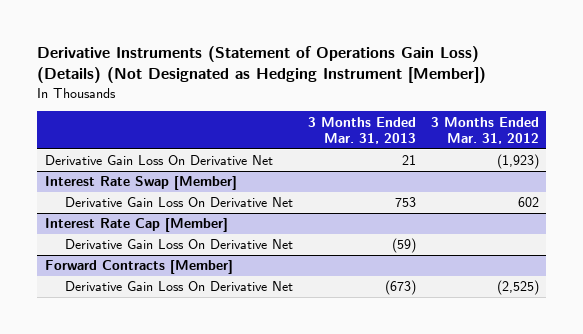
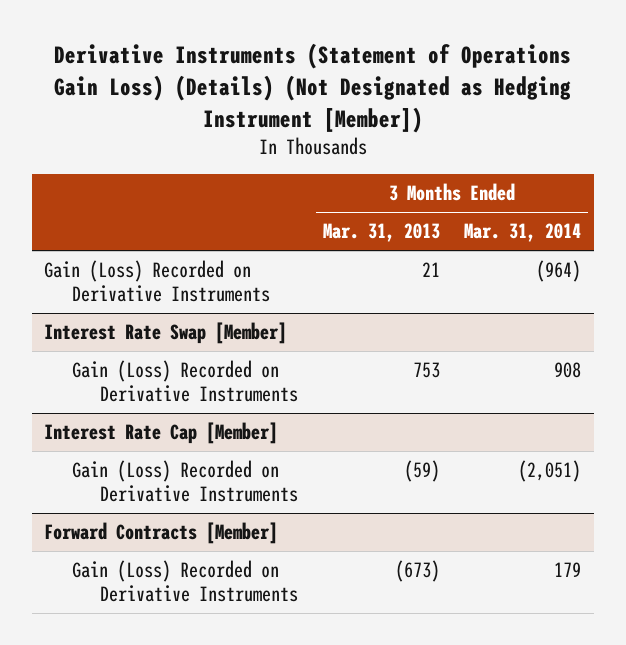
[430,116,539,144] 3 Months Ended Mar. 31, 2012 -> none
none -> [464,223,582,243] Mar. 31, 2014
[44,155,273,166] Derivative Gain Loss On Derivative Net -> [44,260,271,303] Gain (Loss) Recorded on Derivative Instruments
[64,197,293,208] Derivative Gain Loss On Derivative Net -> [72,360,298,403] Gain (Loss) Recorded on Derivative Instruments
[64,239,293,250] Derivative Gain Loss On Derivative Net -> [72,460,298,503] Gain (Loss) Recorded on Derivative Instruments
[64,281,293,292] Derivative Gain Loss On Derivative Net -> [72,560,298,603] Gain (Loss) Recorded on Derivative Instruments

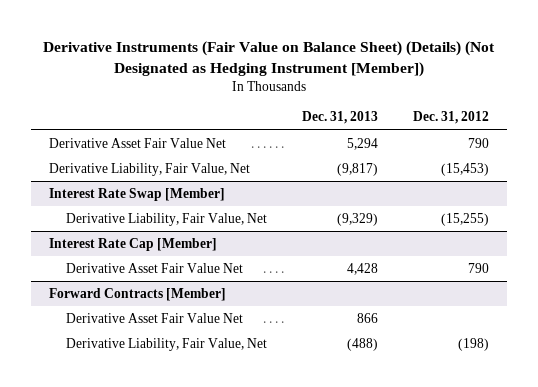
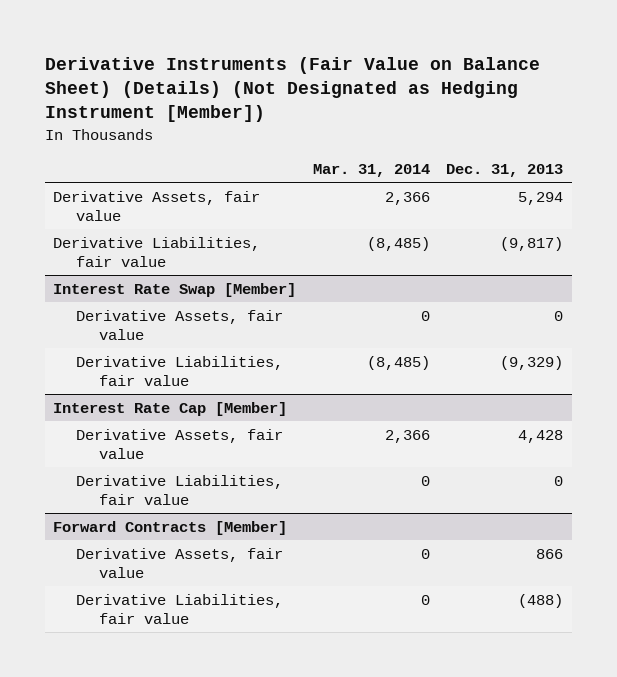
[413,111,490,125] Dec. 31, 2012 -> none
none -> [312,163,430,177] Mar. 31, 2014
[48,138,226,149] Derivative Asset Fair Value Net -> [53,190,261,222] Derivative Assets, fair value
[48,163,250,177] Derivative Liability, Fair Value, Net -> [53,236,261,268] Derivative Liabilities, fair value
none -> [76,309,284,341] Derivative Assets, fair value
[65,213,267,227] Derivative Liability, Fair Value, Net -> [76,355,284,387] Derivative Liabilities, fair value
[65,263,243,274] Derivative Asset Fair Value Net -> [76,428,284,460] Derivative Assets, fair value
none -> [76,474,284,506] Derivative Liabilities, fair value
[65,313,243,324] Derivative Asset Fair Value Net -> [76,547,284,579] Derivative Assets, fair value
[65,338,267,352] Derivative Liability, Fair Value, Net -> [76,593,284,625] Derivative Liabilities, fair value

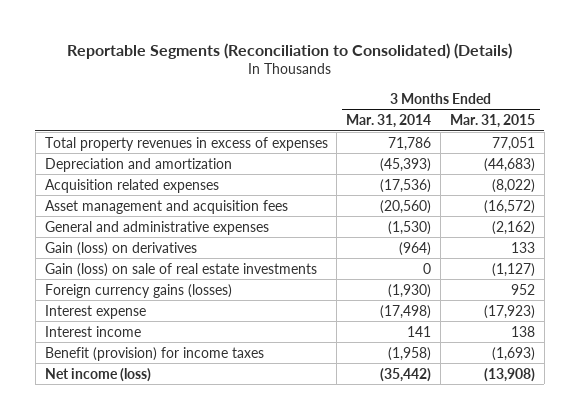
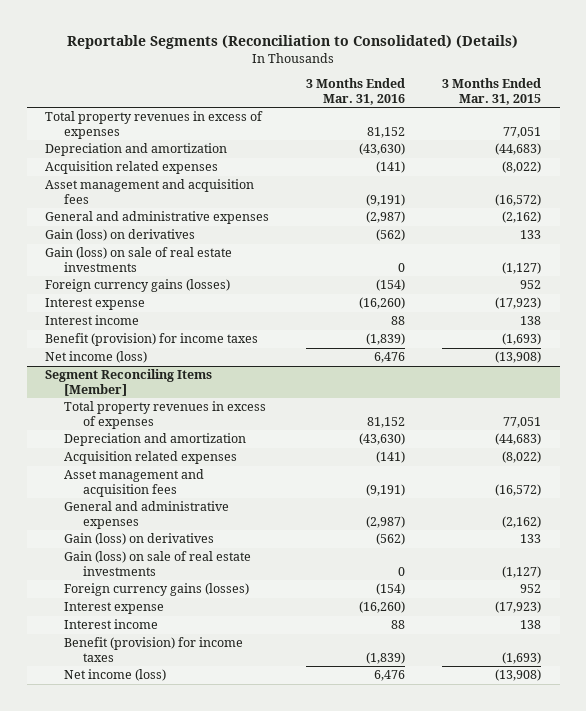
[346,114,432,129] Mar. 31, 2014 -> none
none -> [306,78,406,105] 3 Months Ended Mar. 31, 2016
none -> [45,369,213,396] Segment Reconciling Items [Member]
none -> [64,401,267,429] Total property revenues in excess of expenses
none -> [64,433,247,447] Depreciation and amortization
none -> [64,451,238,465] Acquisition related expenses
none -> [64,469,205,497] Asset management and acquisition fees
none -> [64,501,230,529] General and administrative expenses
none -> [64,533,215,546] Gain (loss) on derivatives
none -> [64,551,252,576] Gain (loss) on sale of real estate investments
none -> [64,583,250,597] Foreign currency gains (losses)
none -> [64,602,165,615] Interest expense
none -> [64,619,159,630] Interest income
none -> [64,637,244,662] Benefit (provision) for income taxes
none -> [64,669,167,682] Net income (loss)

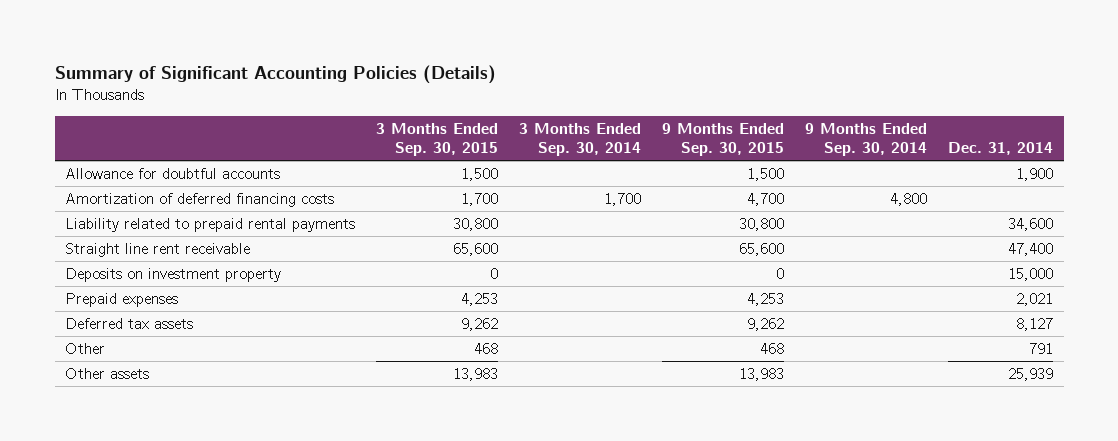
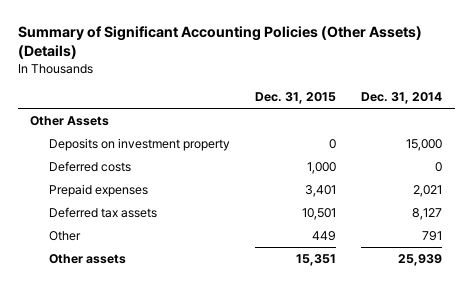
[54,65,496,85] Summary of Significant Accounting Policies (Details) -> [17,25,422,60] Summary of Significant Accounting Policies (Other Assets) (Details)
[376,122,499,156] 3 Months Ended Sep. 30, 2015 -> none
[519,122,642,156] 3 Months Ended Sep. 30, 2014 -> none
[662,122,785,156] 9 Months Ended Sep. 30, 2015 -> none
[805,122,928,156] 9 Months Ended Sep. 30, 2014 -> none
none -> [255,92,337,105] Dec. 31, 2015
[65,168,281,180] Allowance for doubtful accounts -> none
[65,193,335,208] Amortization of deferred financing costs -> none
[65,218,356,233] Liability related to prepaid rental payments -> none
[65,243,251,258] Straight line rent receivable -> none
none -> [30,115,110,126] Other Assets
none -> [49,160,132,172] Deferred costs

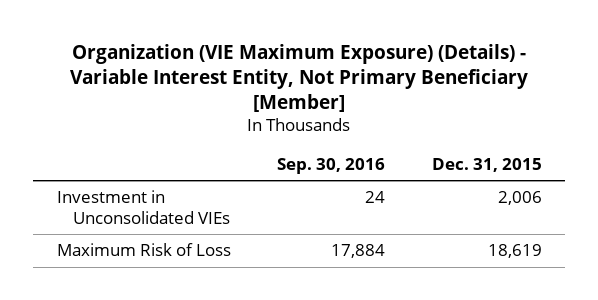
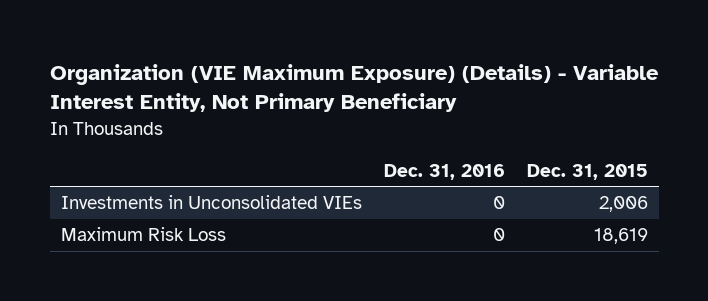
[70,43,529,113] Organization (VIE Maximum Exposure) (Details) - Variable Interest Entity, Not Primary Beneficiary [Member] -> [49,63,659,113] Organization (VIE Maximum Exposure) (Details) - Variable Interest Entity, Not Primary Beneficiary
[277,157,386,174] Sep. 30, 2016 -> none
none -> [383,163,505,180] Dec. 31, 2016
[56,190,231,224] Investment in Unconsolidated VIEs -> [60,195,362,210] Investments in Unconsolidated VIEs
[56,243,231,257] Maximum Risk of Loss -> [60,227,226,242] Maximum Risk Loss

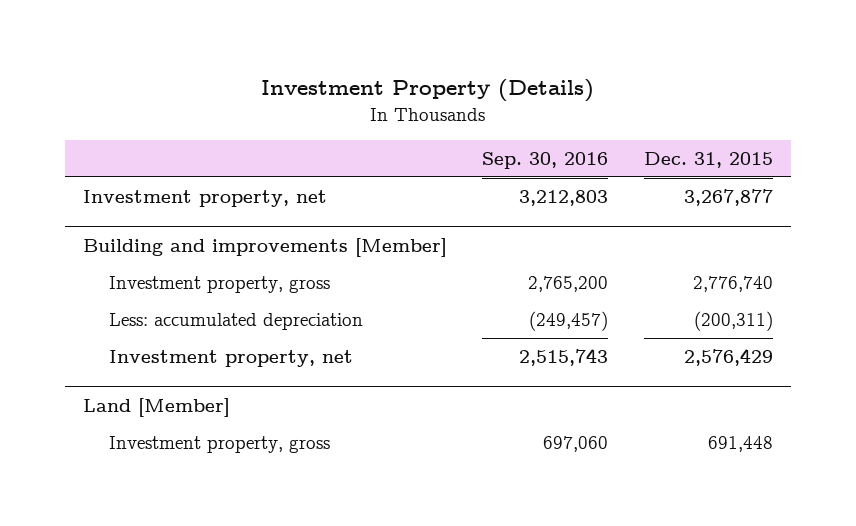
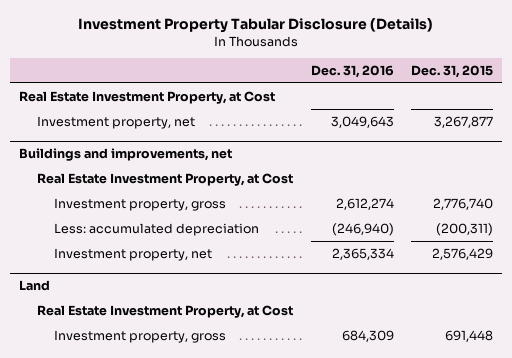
[260,78,594,102] Investment Property (Details) -> [78,18,434,34] Investment Property Tabular Disclosure (Details)
[482,152,609,170] Sep. 30, 2016 -> none
none -> [310,64,394,78] Dec. 31, 2016
none -> [19,90,276,104] Real Estate Investment Property, at Cost
[82,237,447,257] Building and improvements [Member] -> [19,148,233,162] Buildings and improvements, net
none -> [36,172,293,186] Real Estate Investment Property, at Cost
[82,397,230,417] Land [Member] -> [19,280,51,292] Land
none -> [36,304,293,318] Real Estate Investment Property, at Cost

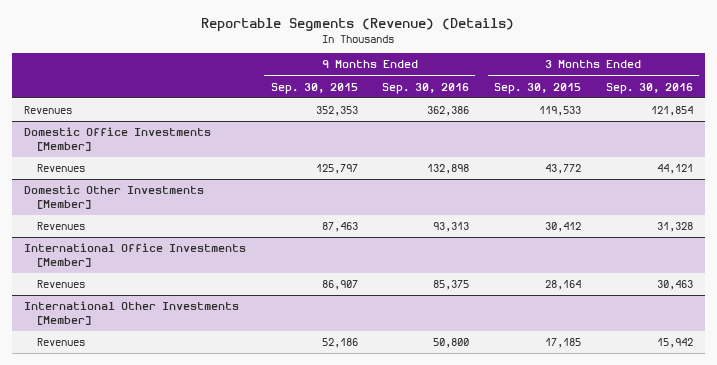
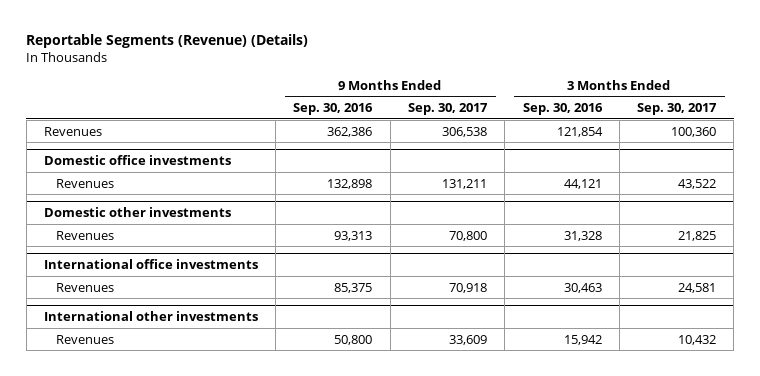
[270,82,358,94] Sep. 30, 2015 -> none
[493,82,581,94] Sep. 30, 2015 -> none
none -> [407,103,488,116] Sep. 30, 2017
none -> [637,103,718,116] Sep. 30, 2017
[23,127,211,151] Domestic Office Investments [Member] -> [43,154,231,165] Domestic office investments
[23,185,204,209] Domestic Other Investments [Member] -> [43,206,231,217] Domestic other investments
[23,243,246,267] International Office Investments [Member] -> [43,258,258,269] International office investments
[23,301,239,325] International Other Investments [Member] -> [43,310,258,321] International other investments

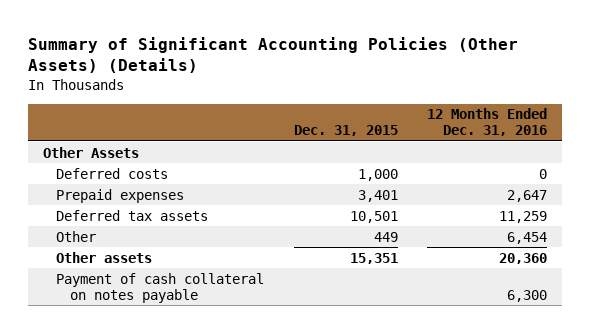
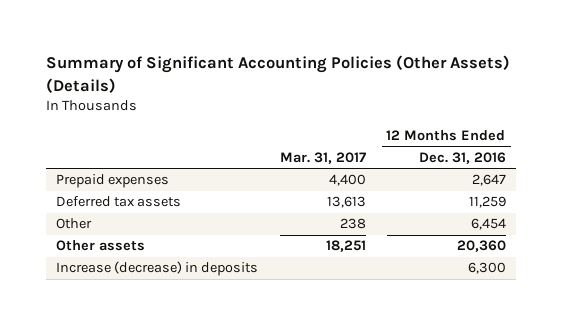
[293,125,398,137] Dec. 31, 2015 -> none
none -> [279,151,366,164] Mar. 31, 2017
[43,146,140,158] Other Assets -> none
[56,167,169,179] Deferred costs -> none
[56,272,265,303] Payment of cash collateral on notes payable -> [56,261,259,277] Increase (decrease) in deposits

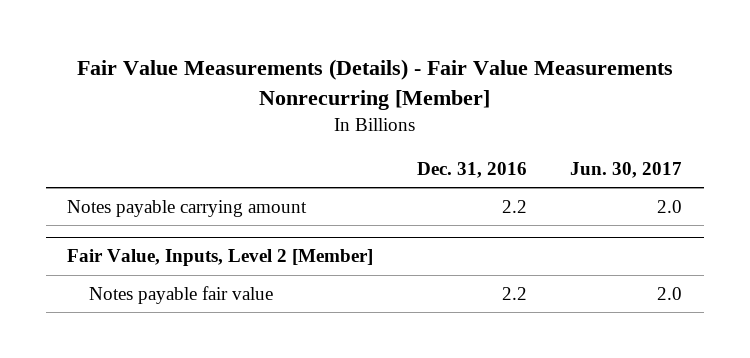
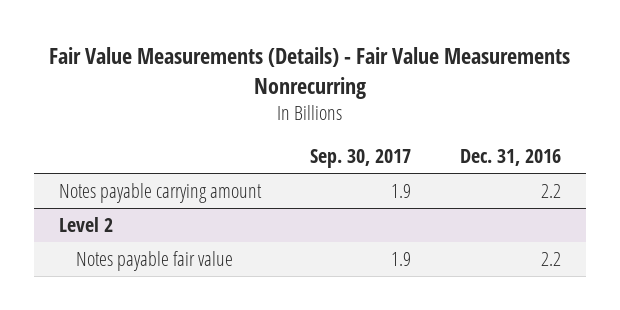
[76,59,673,110] Fair Value Measurements (Details) - Fair Value Measurements Nonrecurring [Member] -> [48,46,570,99] Fair Value Measurements (Details) - Fair Value Measurements Nonrecurring
[570,161,683,178] Jun. 30, 2017 -> none
none -> [309,149,411,169] Sep. 30, 2017
[67,249,374,267] Fair Value, Inputs, Level 2 [Member] -> [58,216,113,232] Level 2

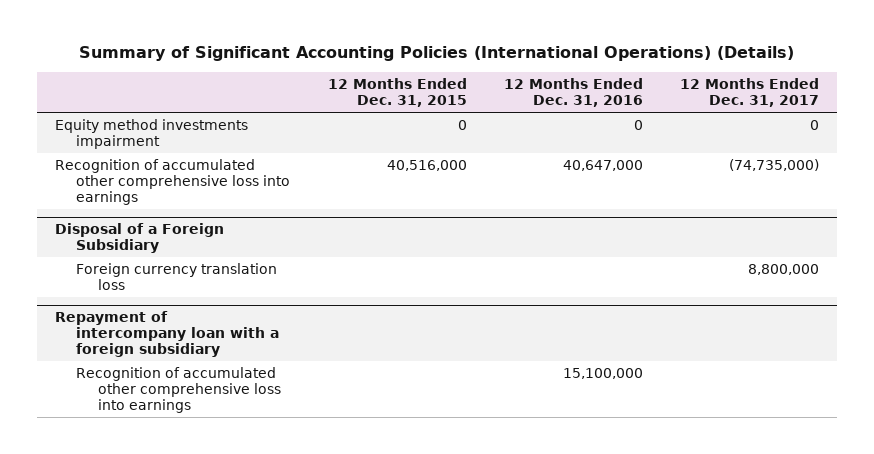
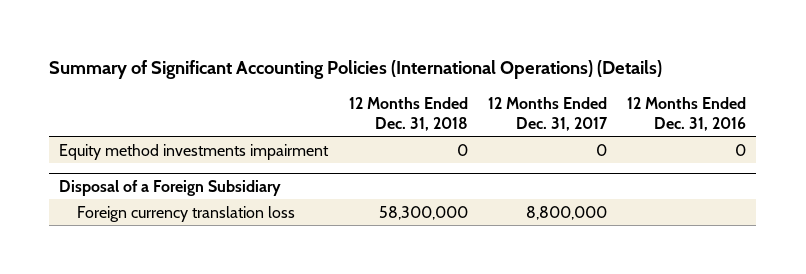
[327,78,467,108] 12 Months Ended Dec. 31, 2015 -> none
none -> [348,96,468,132] 12 Months Ended Dec. 31, 2018
[55,159,291,206] Recognition of accumulated other comprehensive loss into earnings -> none
[55,311,280,358] Repayment of intercompany loan with a foreign subsidiary -> none
[76,367,281,414] Recognition of accumulated other comprehensive loss into earnings -> none

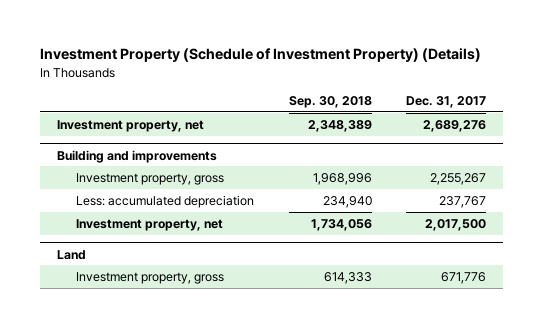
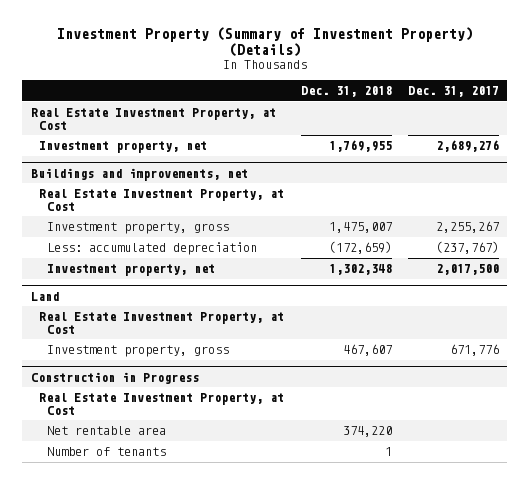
[39,48,481,63] Investment Property (Schedule of Investment Property) (Details) -> [56,26,473,57] Investment Property (Summary of Investment Property) (Details)
[288,96,372,109] Sep. 30, 2018 -> none
none -> [300,86,392,98] Dec. 31, 2018
none -> [30,108,276,130] Real Estate Investment Property, at Cost
[56,149,217,163] Building and improvements -> [30,167,248,181] Buildings and improvements, net
none -> [38,189,284,211] Real Estate Investment Property, at Cost
[438,195,486,208] 237,767 -> [436,241,500,255] (237,767)
none -> [38,312,284,334] Real Estate Investment Property, at Cost
none -> [30,371,199,384] Construction in Progress
none -> [38,393,284,415] Real Estate Investment Property, at Cost
none -> [47,426,167,436] Net rentable area
none -> [47,447,167,457] Number of tenants

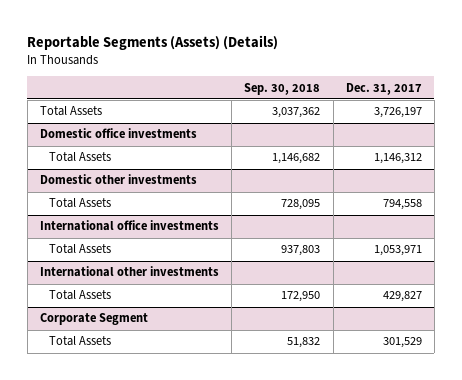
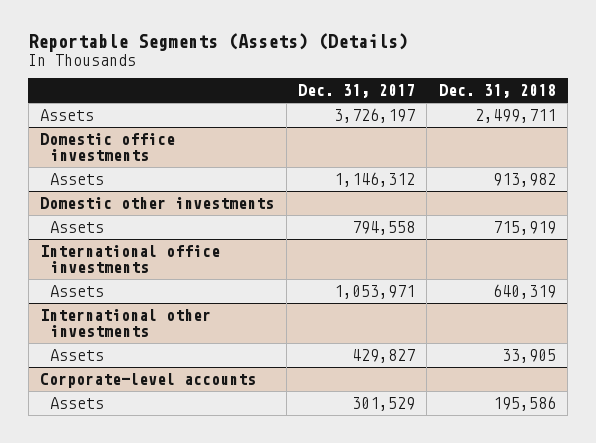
[244,82,321,95] Sep. 30, 2018 -> none
none -> [438,84,556,99] Dec. 31, 2018
[40,106,103,117] Total Assets -> [40,108,95,121] Assets
[49,152,112,163] Total Assets -> [50,172,105,185] Assets
[49,198,112,209] Total Assets -> [50,220,105,233] Assets
[49,244,112,255] Total Assets -> [50,284,105,297] Assets
[49,290,112,301] Total Assets -> [50,348,105,361] Assets
[40,313,149,326] Corporate Segment -> [40,372,257,388] Corporate-level accounts
[49,336,112,347] Total Assets -> [50,396,105,409] Assets

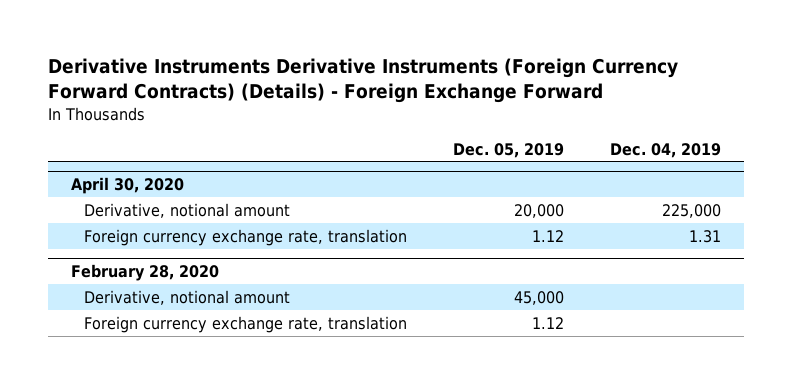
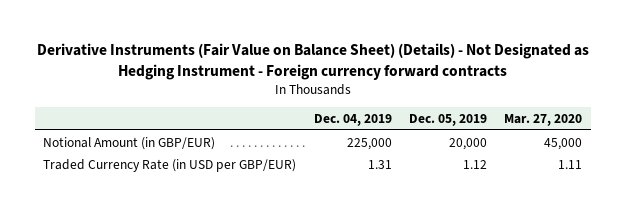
[47,57,678,103] Derivative Instruments Derivative Instruments (Foreign Currency Forward Contracts) (Details) - Foreign Exchange Forward -> [36,43,589,80] Derivative Instruments (Fair Value on Balance Sheet) (Details) - Not Designated as Hedging Instrument - Foreign currency forward contracts
none -> [504,113,583,126] Mar. 27, 2020
[70,177,184,195] April 30, 2020 -> none
[70,264,219,282] February 28, 2020 -> none
[83,289,290,305] Derivative, notional amount -> none
[83,315,407,333] Foreign currency exchange rate, translation -> none
[83,202,290,218] Derivative, notional amount -> [43,136,216,150] Notional Amount (in GBP/EUR)
[83,228,407,246] Foreign currency exchange rate, translation -> [43,158,297,172] Traded Currency Rate (in USD per GBP/EUR)

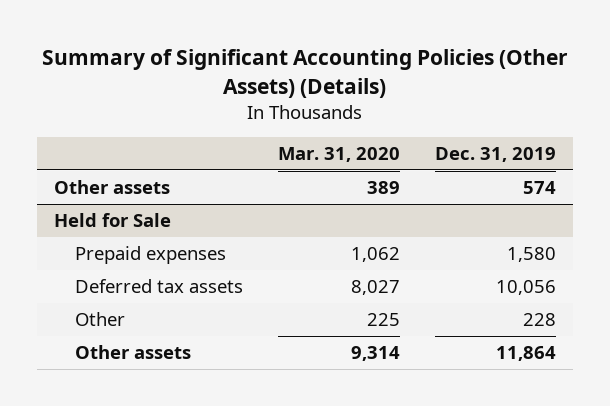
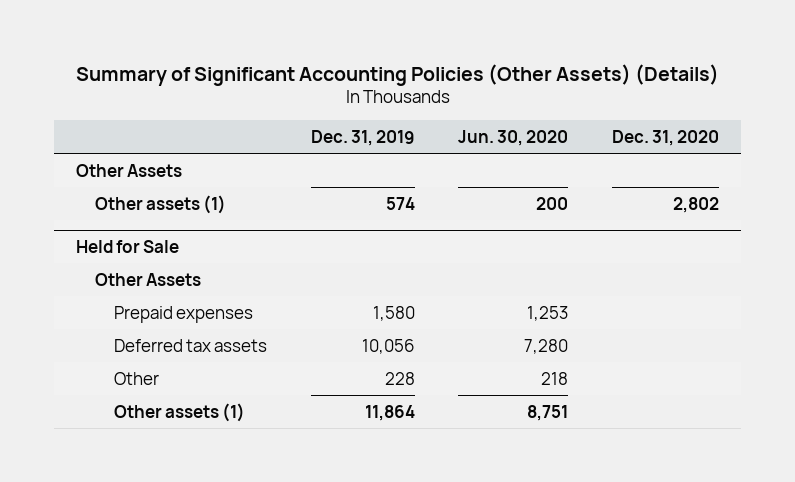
[277,146,400,162] Mar. 31, 2020 -> none
none -> [458,129,569,146] Jun. 30, 2020
none -> [611,129,719,146] Dec. 31, 2020
none -> [76,163,183,177] Other Assets
[54,179,171,194] Other assets -> [95,194,227,214] Other assets (1)
none -> [95,272,202,286] Other Assets
[74,344,191,359] Other assets -> [113,402,245,422] Other assets (1)

